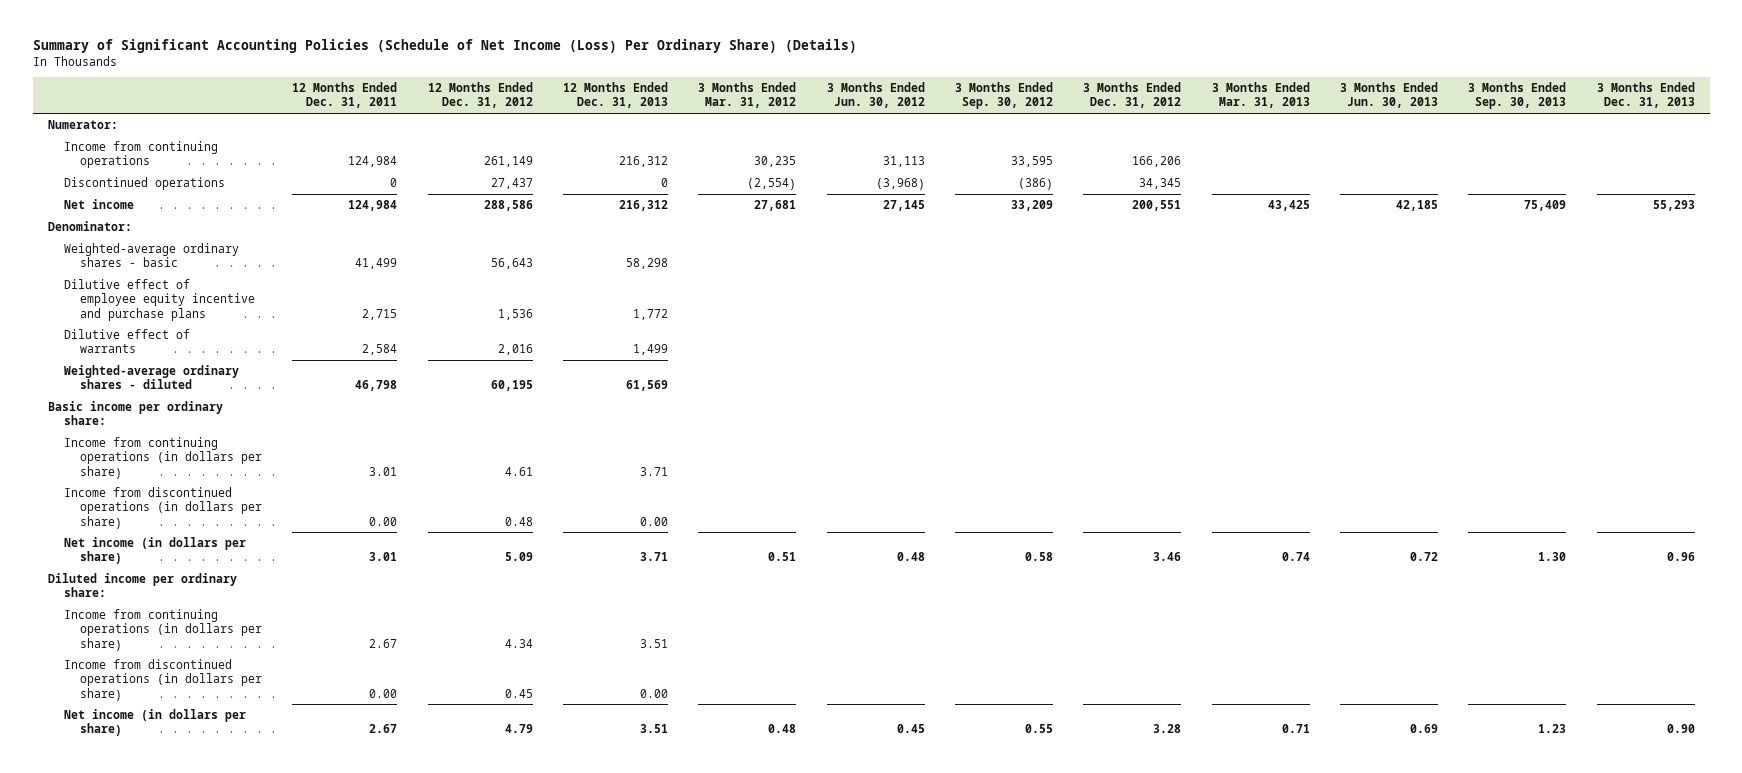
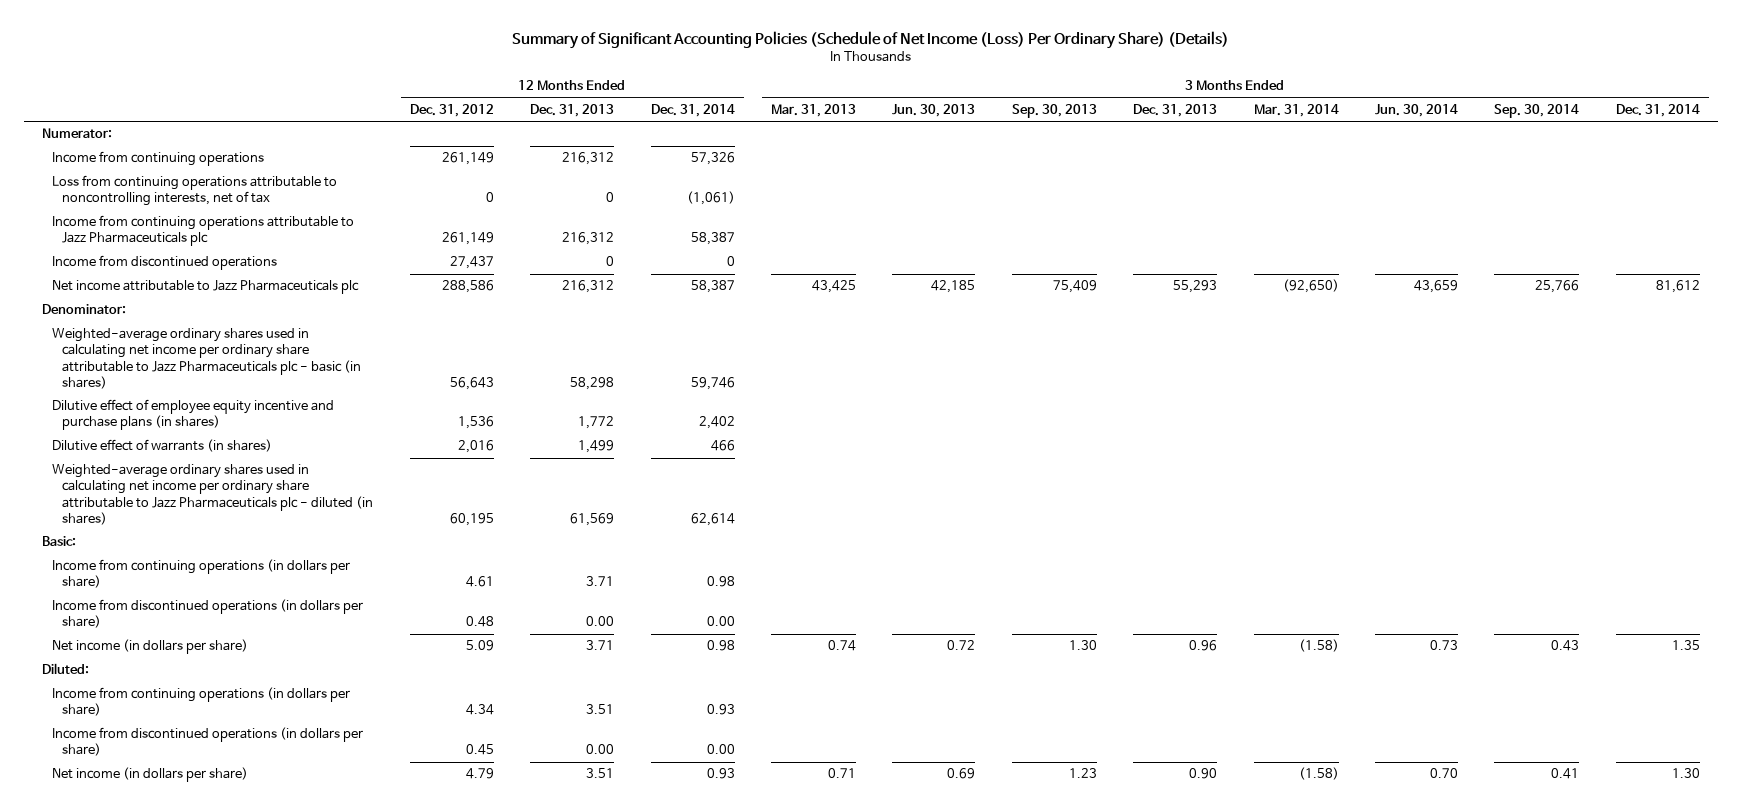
[292,81,398,109] 12 Months Ended Dec. 31, 2011 -> none
[698,81,797,109] 3 Months Ended Mar. 31, 2012 -> none
[826,81,925,109] 3 Months Ended Jun. 30, 2012 -> none
[954,81,1053,110] 3 Months Ended Sep. 30, 2012 -> none
[1083,81,1182,109] 3 Months Ended Dec. 31, 2012 -> none
none -> [650,103,735,117] Dec. 31, 2014
none -> [1253,103,1339,117] Mar. 31, 2014
none -> [1374,103,1458,117] Jun. 30, 2014
none -> [1494,103,1580,118] Sep. 30, 2014
none -> [1615,103,1700,117] Dec. 31, 2014
none -> [52,175,338,207] Loss from continuing operations attributable to noncontrolling interests, net of tax
none -> [52,215,355,247] Income from continuing operations attributable to Jazz Pharmaceuticals plc
[63,176,225,190] Discontinued operations -> [52,255,278,271] Income from discontinued operations
[63,198,134,209] Net income -> [52,280,360,295] Net income attributable to Jazz Pharmaceuticals plc
[63,242,239,268] Weighted-average ordinary shares - basic -> [52,328,362,389] Weighted-average ordinary shares used in calculating net income per ordinary share attributable to Jazz Pharmaceuticals plc - basic (in shares)
[63,278,255,321] Dilutive effect of employee equity incentive and purchase plans -> [52,399,335,431] Dilutive effect of employee equity incentive and purchase plans (in shares)
[63,328,190,354] Dilutive effect of warrants -> [52,439,273,453] Dilutive effect of warrants (in shares)
[63,364,239,390] Weighted-average ordinary shares - diluted -> [52,464,374,525] Weighted-average ordinary shares used in calculating net income per ordinary share attributable to Jazz Pharmaceuticals plc - diluted (in shares)
[47,400,223,426] Basic income per ordinary share: -> [42,536,77,547] Basic:
[47,572,237,598] Diluted income per ordinary share: -> [42,663,90,675] Diluted:

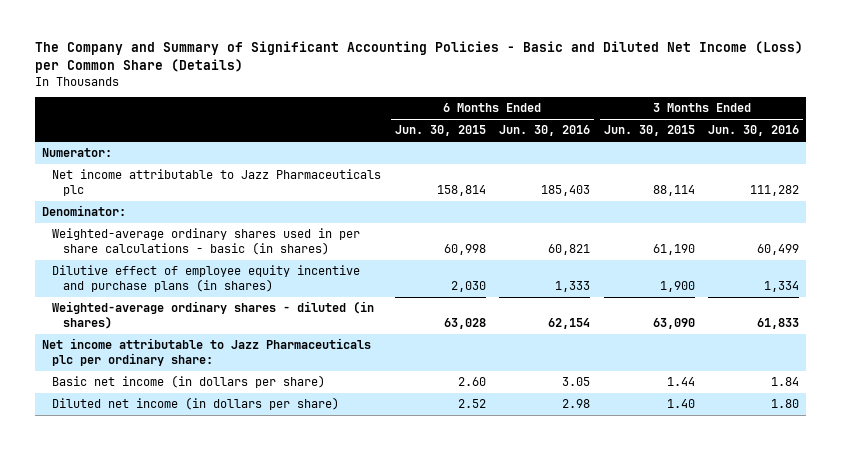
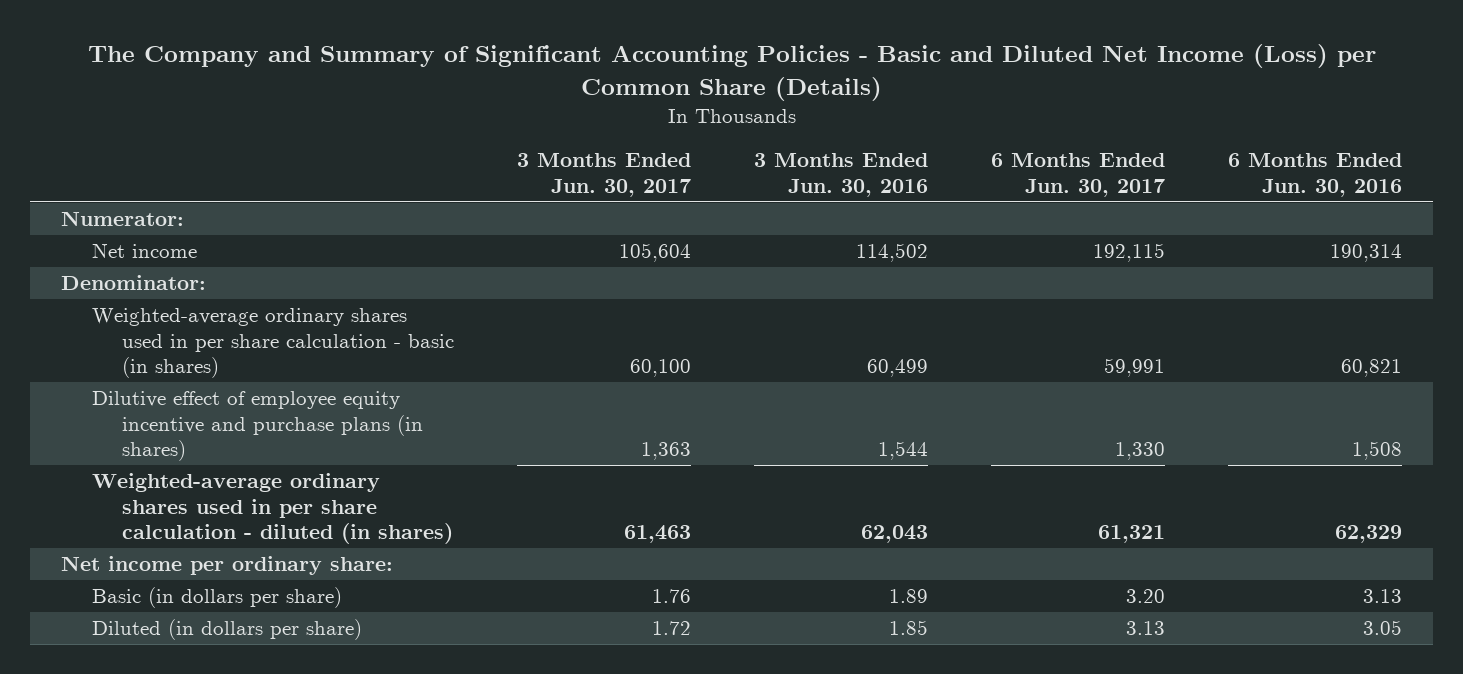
[394,125,486,137] Jun. 30, 2015 -> none
[603,125,695,137] Jun. 30, 2015 -> none
none -> [517,153,692,198] 3 Months Ended Jun. 30, 2017
none -> [991,153,1166,198] 6 Months Ended Jun. 30, 2017
[52,169,382,196] Net income attributable to Jazz Pharmaceuticals plc -> [91,243,197,259] Net income
[541,184,591,196] 185,403 -> [1329,244,1402,263] 190,314
[750,184,800,196] 111,282 -> [856,243,929,263] 114,502
[52,228,361,255] Weighted-average ordinary shares used in per share calculations - basic (in shares) -> [91,308,455,379] Weighted-average ordinary shares used in per share calculation - basic (in shares)
[555,280,591,292] 1,333 -> [1351,441,1402,461] 1,508
[764,280,800,292] 1,334 -> [878,441,929,461] 1,544
[52,301,375,329] Weighted-average ordinary shares - diluted (in shares) -> [91,473,454,545] Weighted-average ordinary shares used in per share calculation - diluted (in shares)
[548,317,591,329] 62,154 -> [1334,525,1402,544] 62,329
[757,317,800,329] 61,833 -> [861,525,929,544] 62,043
[41,338,371,366] Net income attributable to Jazz Pharmaceuticals plc per ordinary share: -> [61,556,394,576] Net income per ordinary share:
[52,375,326,389] Basic net income (in dollars per share) -> [91,587,342,609] Basic (in dollars per share)
[562,377,591,387] 3.05 -> [1362,589,1402,604] 3.13
[771,377,800,387] 1.84 -> [889,589,929,604] 1.89
[52,397,340,411] Diluted net income (in dollars per share) -> [91,619,362,641] Diluted (in dollars per share)
[562,399,591,409] 2.98 -> [1362,620,1402,636] 3.05
[771,399,800,409] 1.80 -> [889,620,929,636] 1.85

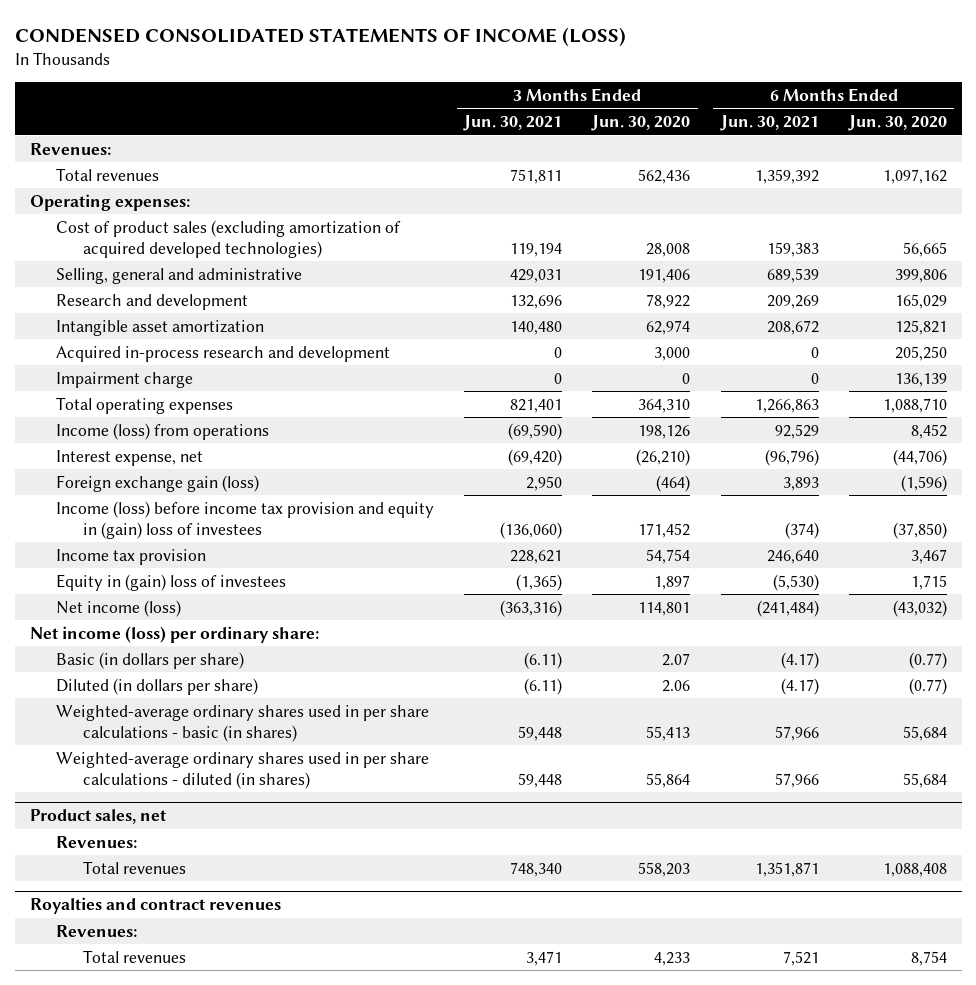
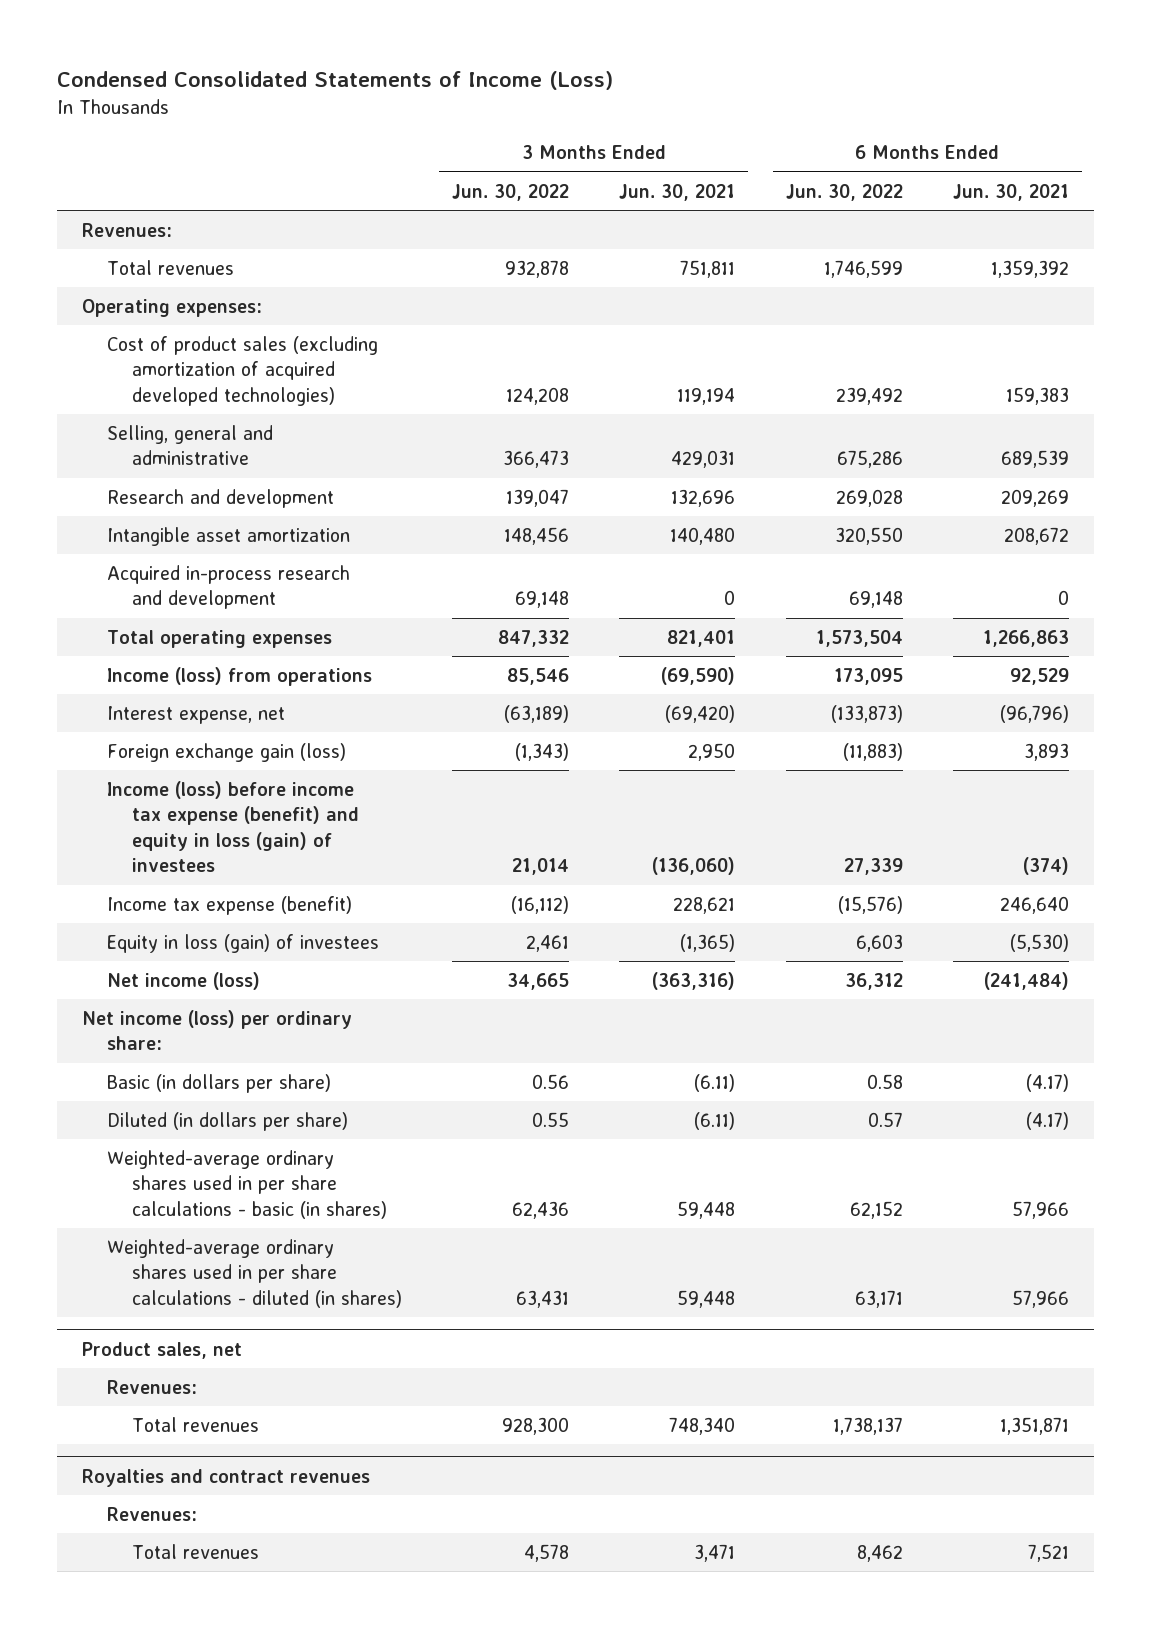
[14,26,626,47] CONDENSED CONSOLIDATED STATEMENTS OF INCOME (LOSS) -> [56,71,613,91] Condensed Consolidated Statements of Income (Loss)
[591,115,691,132] Jun. 30, 2020 -> none
[847,115,947,132] Jun. 30, 2020 -> none
none -> [451,183,569,201] Jun. 30, 2022
none -> [785,183,903,201] Jun. 30, 2022
[56,371,194,388] Impairment charge -> none
[56,500,435,539] Income (loss) before income tax provision and equity in (gain) loss of investees -> [106,780,359,873] Income (loss) before income tax expense (benefit) and equity in loss (gain) of investees
[56,548,207,565] Income tax provision -> [106,895,352,915] Income tax expense (benefit)
[56,573,287,591] Equity in (gain) loss of investees -> [106,933,379,953] Equity in loss (gain) of investees

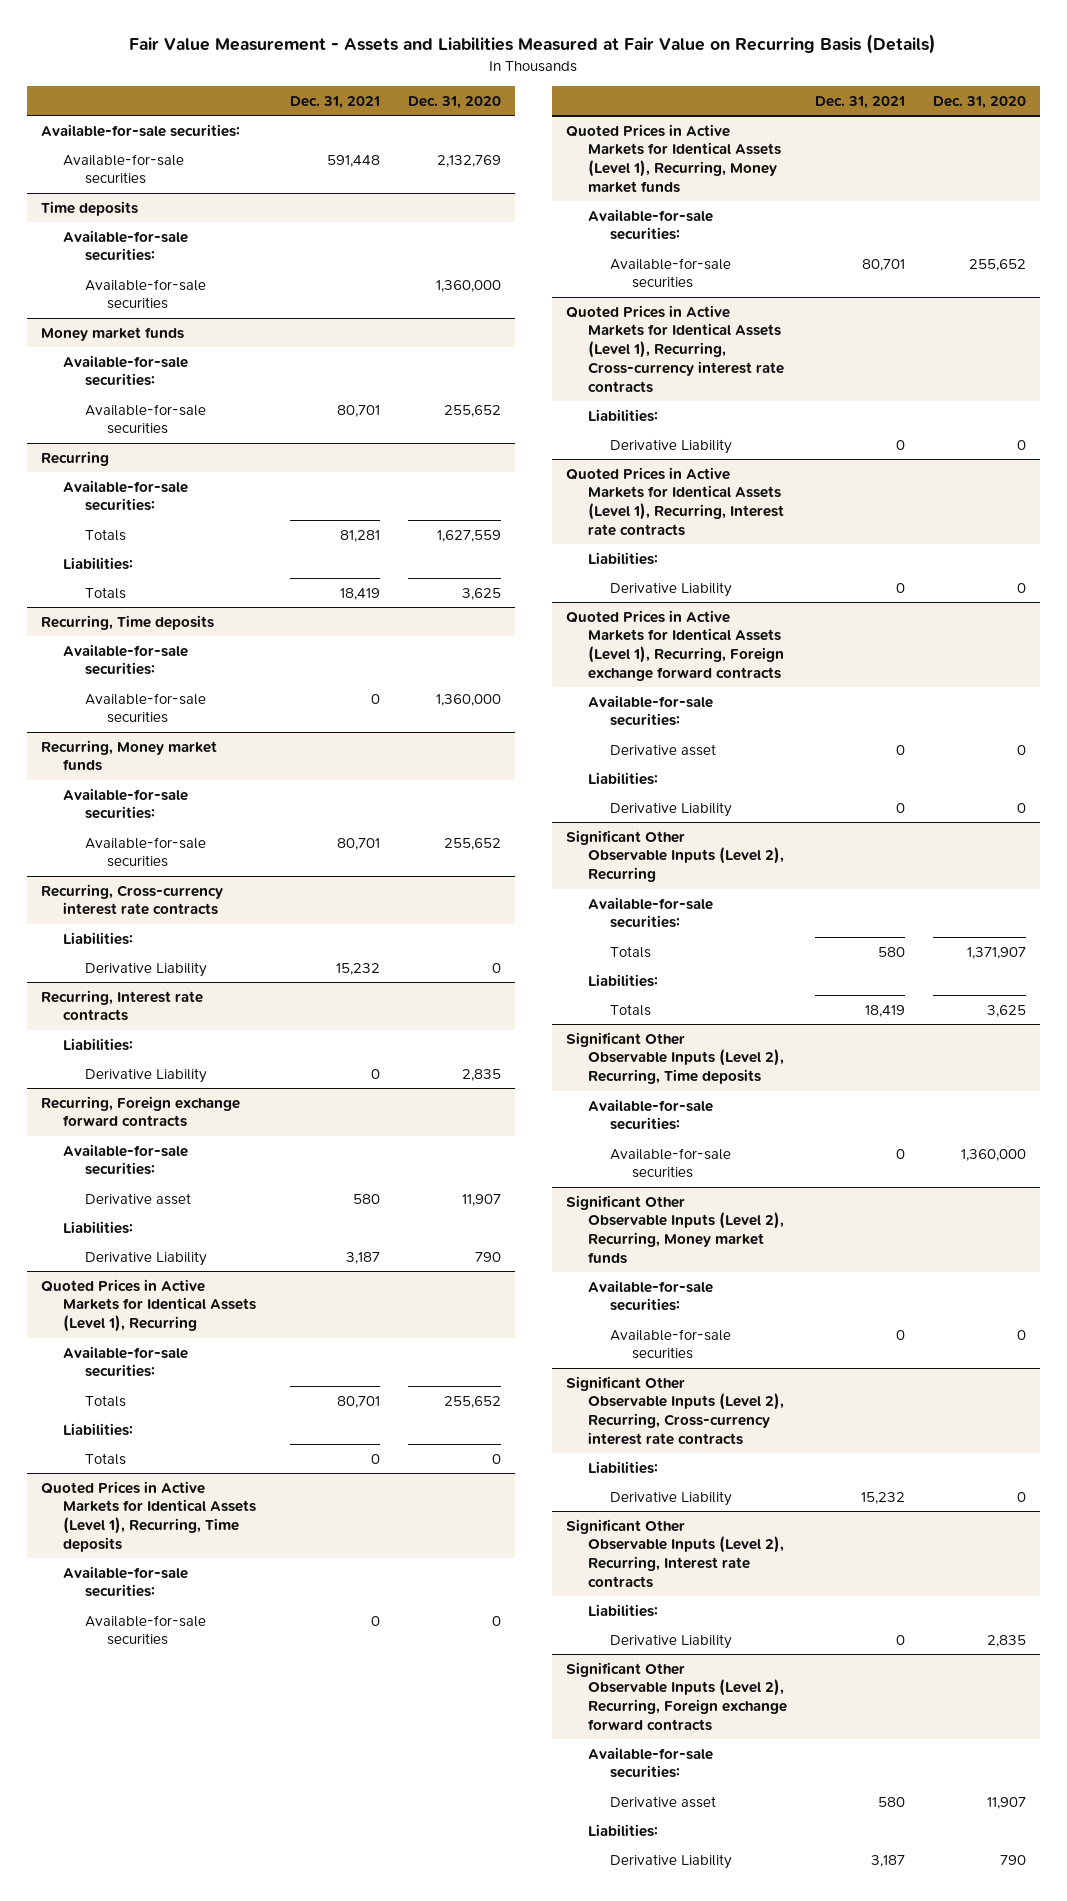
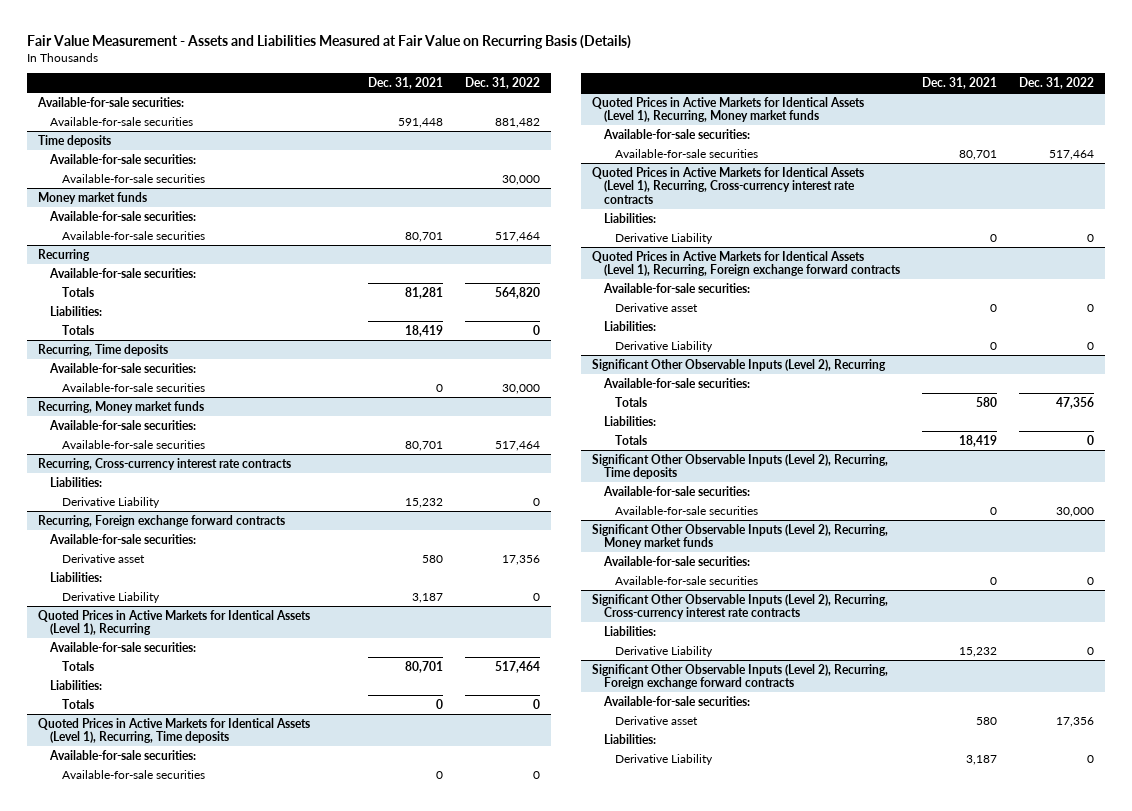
[407,95,501,109] Dec. 31, 2020 -> none
none -> [465,76,541,89] Dec. 31, 2022
[40,989,203,1022] Recurring, Interest rate contracts -> none
[62,1037,133,1051] Liabilities: -> none
[84,1067,207,1083] Derivative Liability -> none
[566,466,785,536] Quoted Prices in Active Markets for Identical Assets (Level 1), Recurring, Interest rate contracts -> none
[588,551,659,565] Liabilities: -> none
[610,581,733,597] Derivative Liability -> none
[566,1518,785,1588] Significant Other Observable Inputs (Level 2), Recurring, Interest rate contracts -> none
[588,1603,659,1617] Liabilities: -> none
[610,1633,733,1649] Derivative Liability -> none

